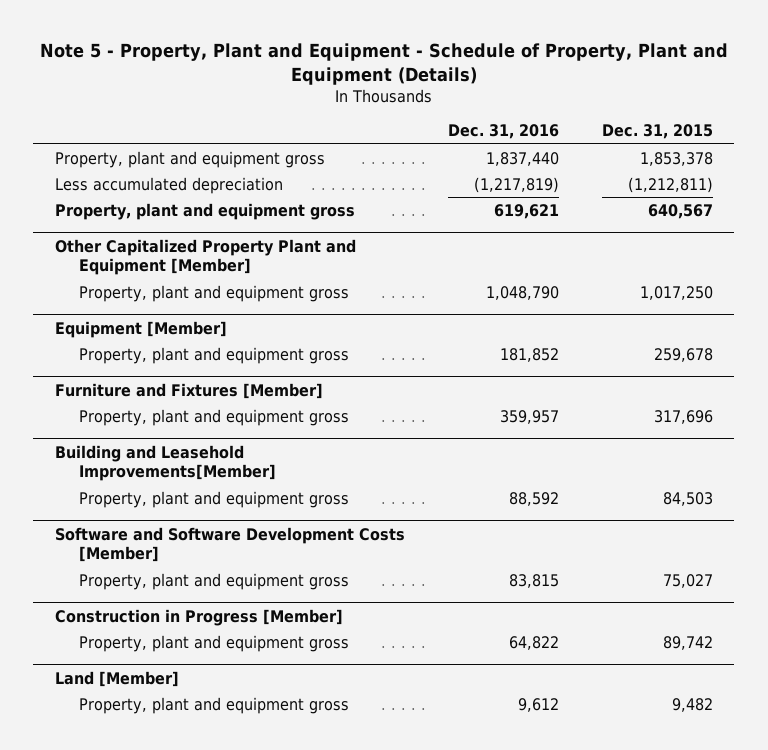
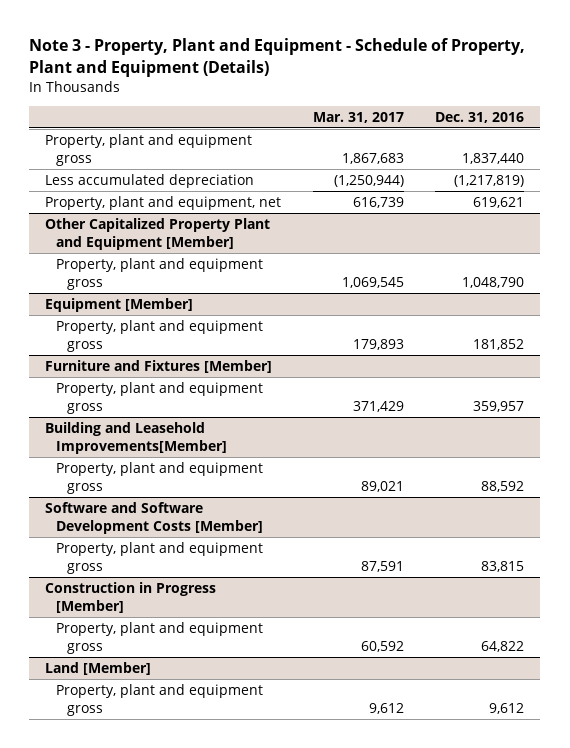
[39,43,728,86] Note 5 - Property, Plant and Equipment - Schedule of Property, Plant and Equipment (Details) -> [29,38,526,77] Note 3 - Property, Plant and Equipment - Schedule of Property, Plant and Equipment (Details)
[601,124,713,140] Dec. 31, 2015 -> none
none -> [312,111,404,123] Mar. 31, 2017
[54,202,355,220] Property, plant and equipment gross -> [45,196,282,211] Property, plant and equipment, net

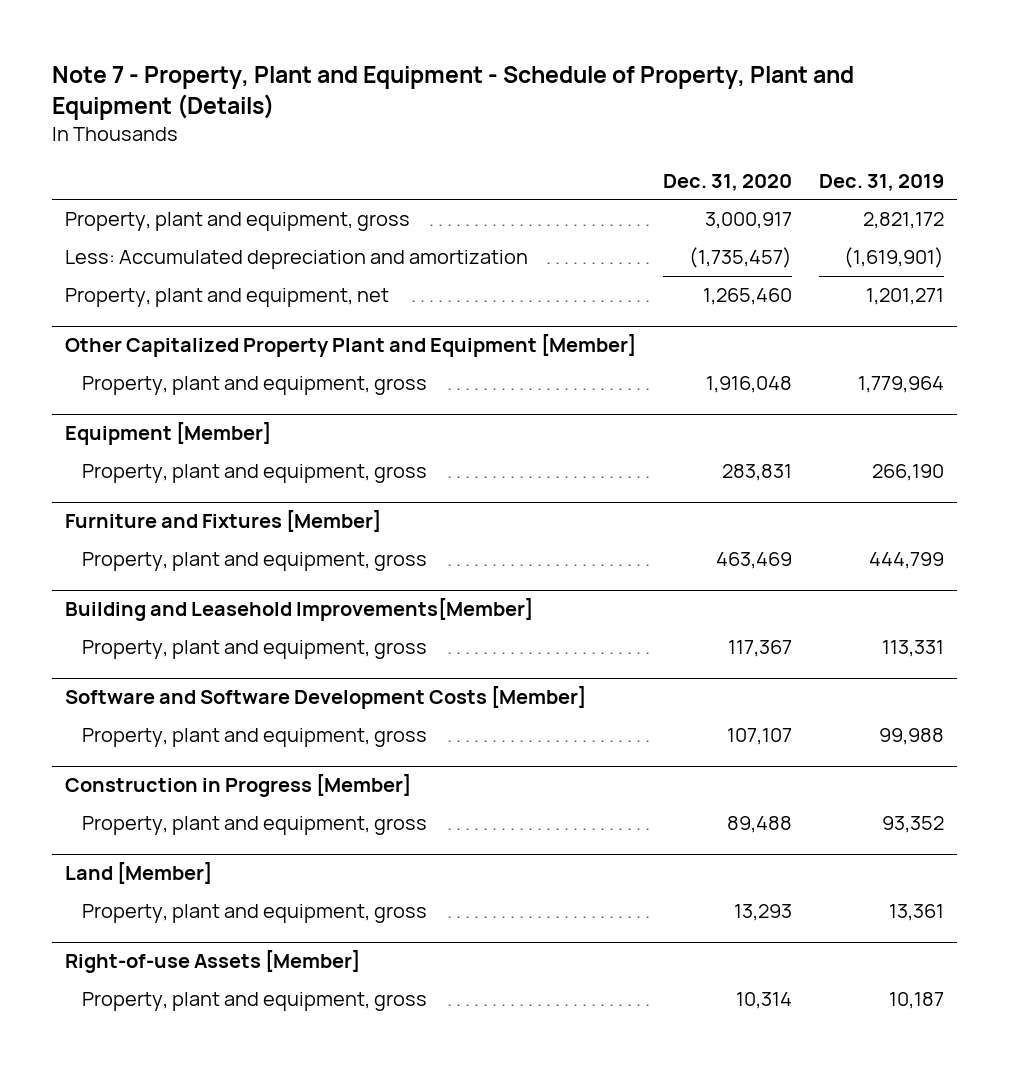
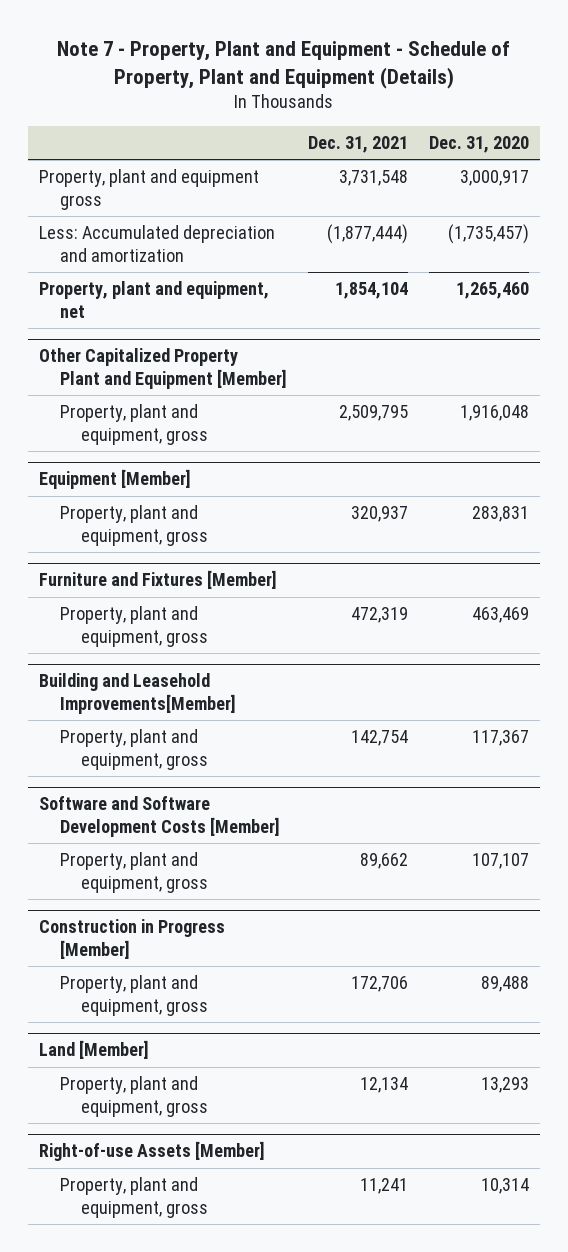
[818,173,944,191] Dec. 31, 2019 -> none
none -> [308,135,409,153] Dec. 31, 2021
[65,212,411,232] Property, plant and equipment, gross -> [38,168,259,210] Property, plant and equipment gross

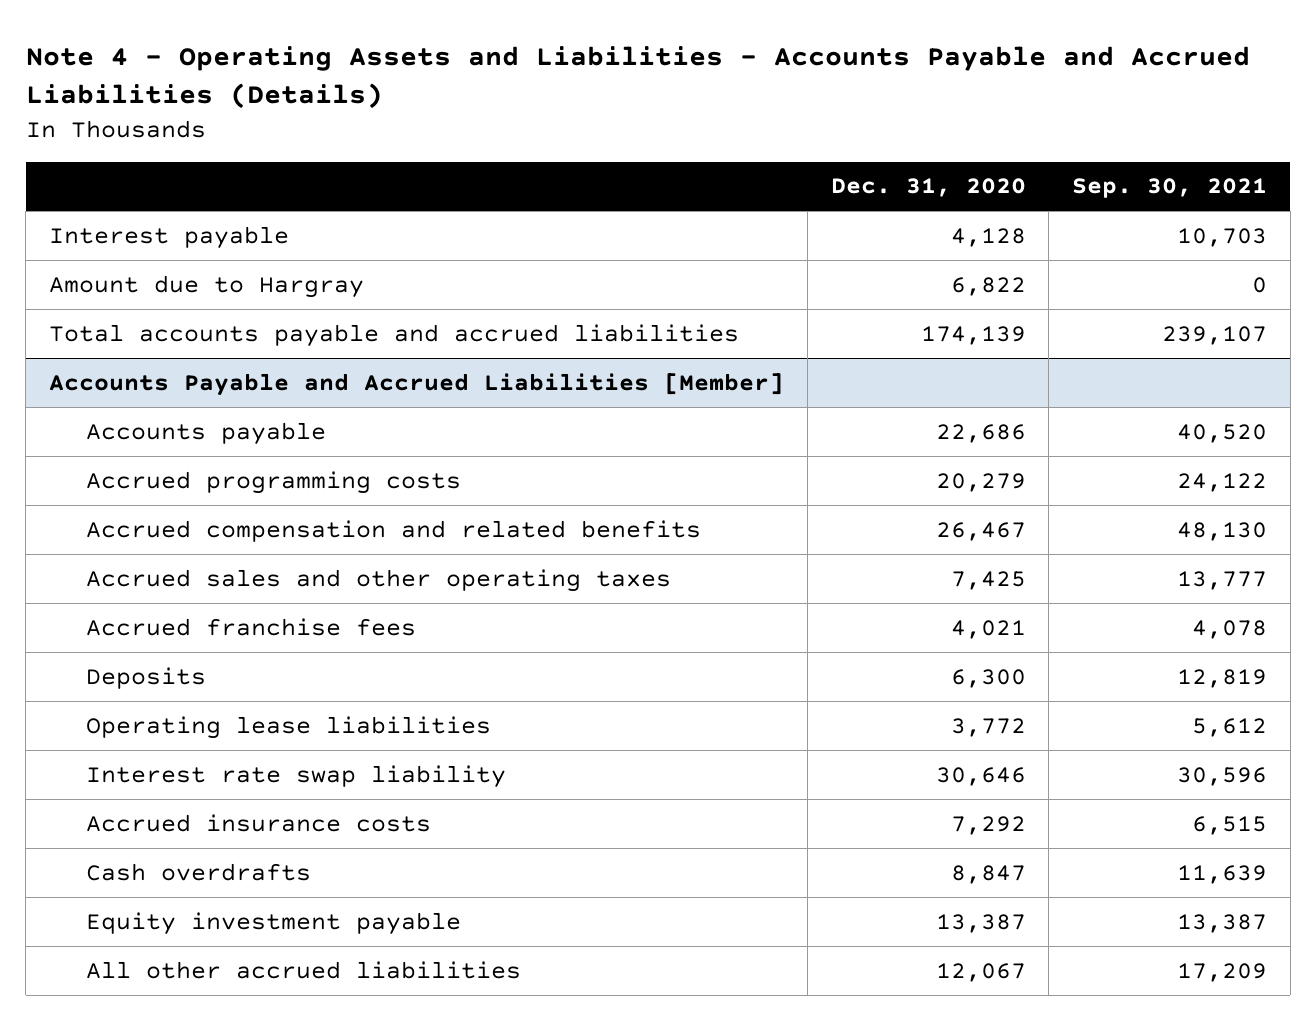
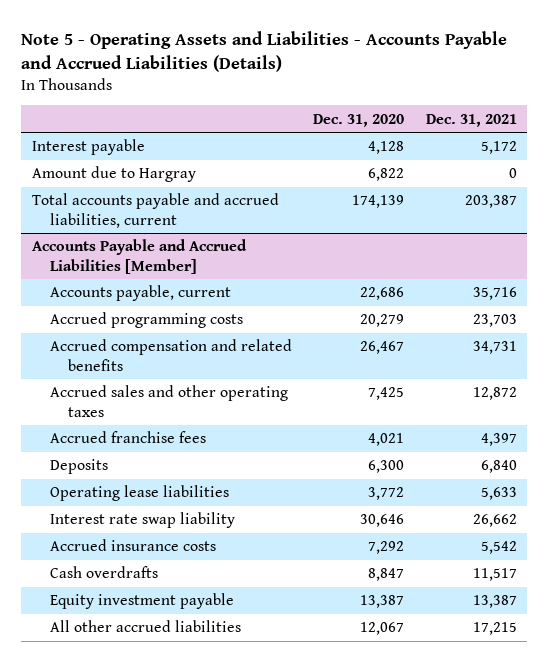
[25,45,1250,110] Note 4 - Operating Assets and Liabilities - Accounts Payable and Accrued Liabilities (Details) -> [20,30,507,72] Note 5 - Operating Assets and Liabilities - Accounts Payable and Accrued Liabilities (Details)
[1071,178,1267,199] Sep. 30, 2021 -> none
none -> [425,113,517,127] Dec. 31, 2021
[49,323,740,347] Total accounts payable and accrued liabilities -> [31,193,279,228] Total accounts payable and accrued liabilities, current
[86,421,327,445] Accounts payable -> [49,285,231,302] Accounts payable, current

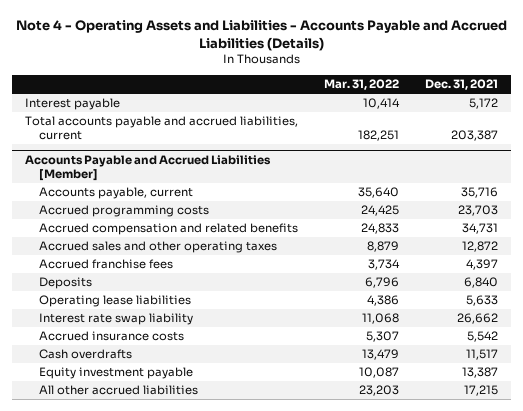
[20,30,507,72] Note 5 - Operating Assets and Liabilities - Accounts Payable and Accrued Liabilities (Details) -> [15,20,507,51] Note 4 - Operating Assets and Liabilities - Accounts Payable and Accrued Liabilities (Details)
[313,113,405,127] Dec. 31, 2020 -> none
none -> [324,79,400,91] Mar. 31, 2022
[31,166,196,183] Amount due to Hargray -> none

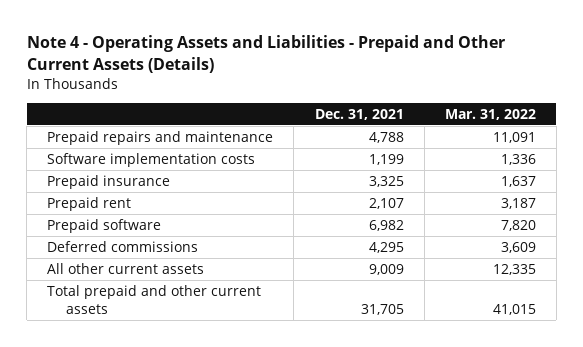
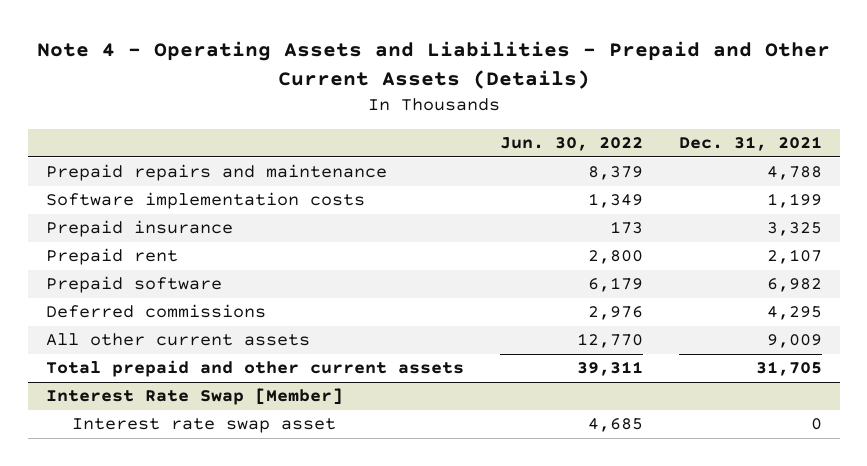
[444,108,536,120] Mar. 31, 2022 -> none
none -> [499,137,643,152] Jun. 30, 2022
none -> [45,388,343,406] Interest Rate Swap [Member]
none -> [72,418,337,434] Interest rate swap asset

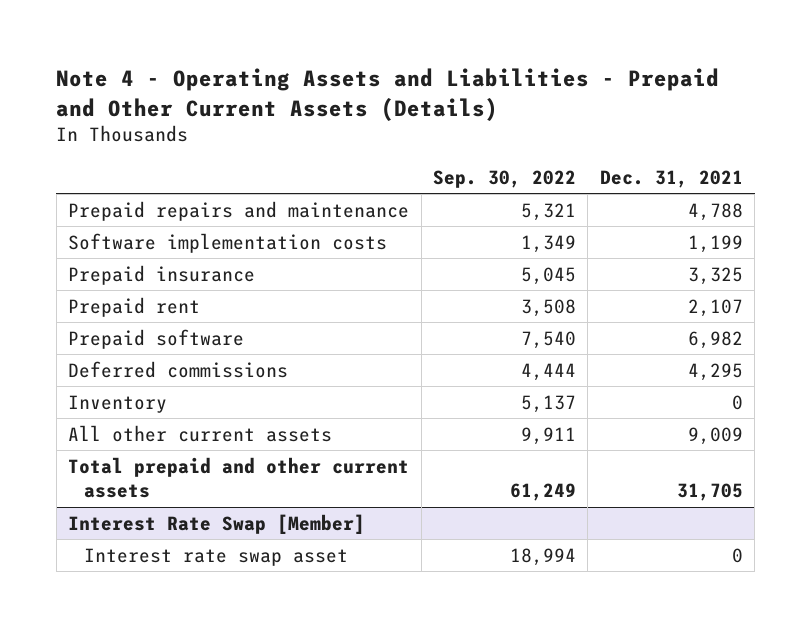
[499,137,643,152] Jun. 30, 2022 -> none
none -> [432,169,576,188] Sep. 30, 2022
none -> [68,394,168,413] Inventory

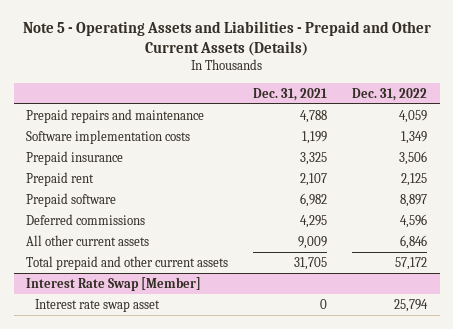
[56,67,720,121] Note 4 - Operating Assets and Liabilities - Prepaid and Other Current Assets (Details) -> [22,21,431,57] Note 5 - Operating Assets and Liabilities - Prepaid and Other Current Assets (Details)
[432,169,576,188] Sep. 30, 2022 -> none
none -> [352,87,428,101] Dec. 31, 2022
[68,394,168,413] Inventory -> none

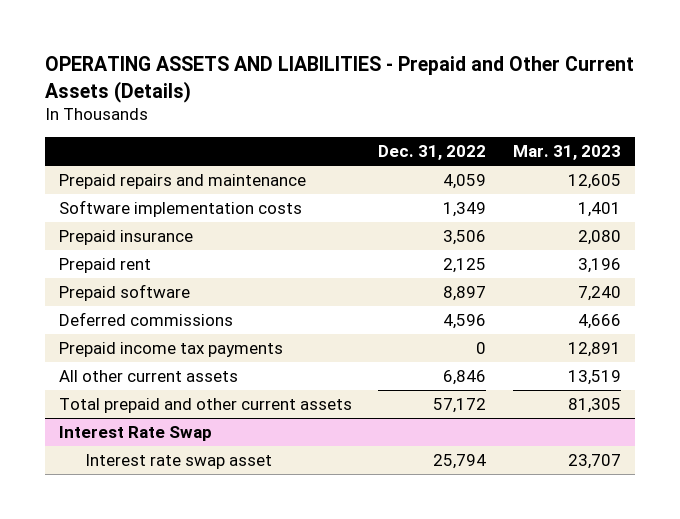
[22,21,431,57] Note 5 - Operating Assets and Liabilities - Prepaid and Other Current Assets (Details) -> [45,56,635,103] OPERATING ASSETS AND LIABILITIES - Prepaid and Other Current Assets (Details)
[253,87,328,101] Dec. 31, 2021 -> none
none -> [513,145,622,161] Mar. 31, 2023
none -> [58,342,283,358] Prepaid income tax payments
[26,276,202,291] Interest Rate Swap [Member] -> [58,426,212,442] Interest Rate Swap

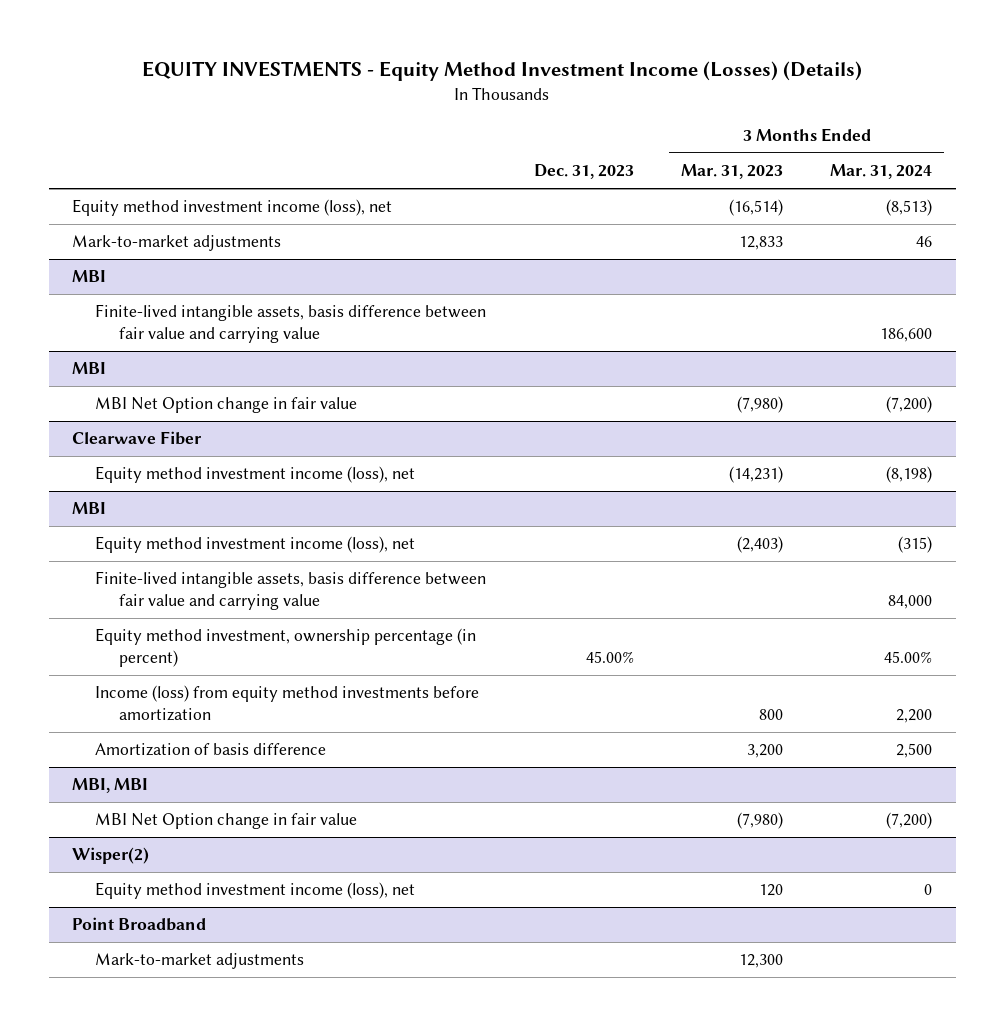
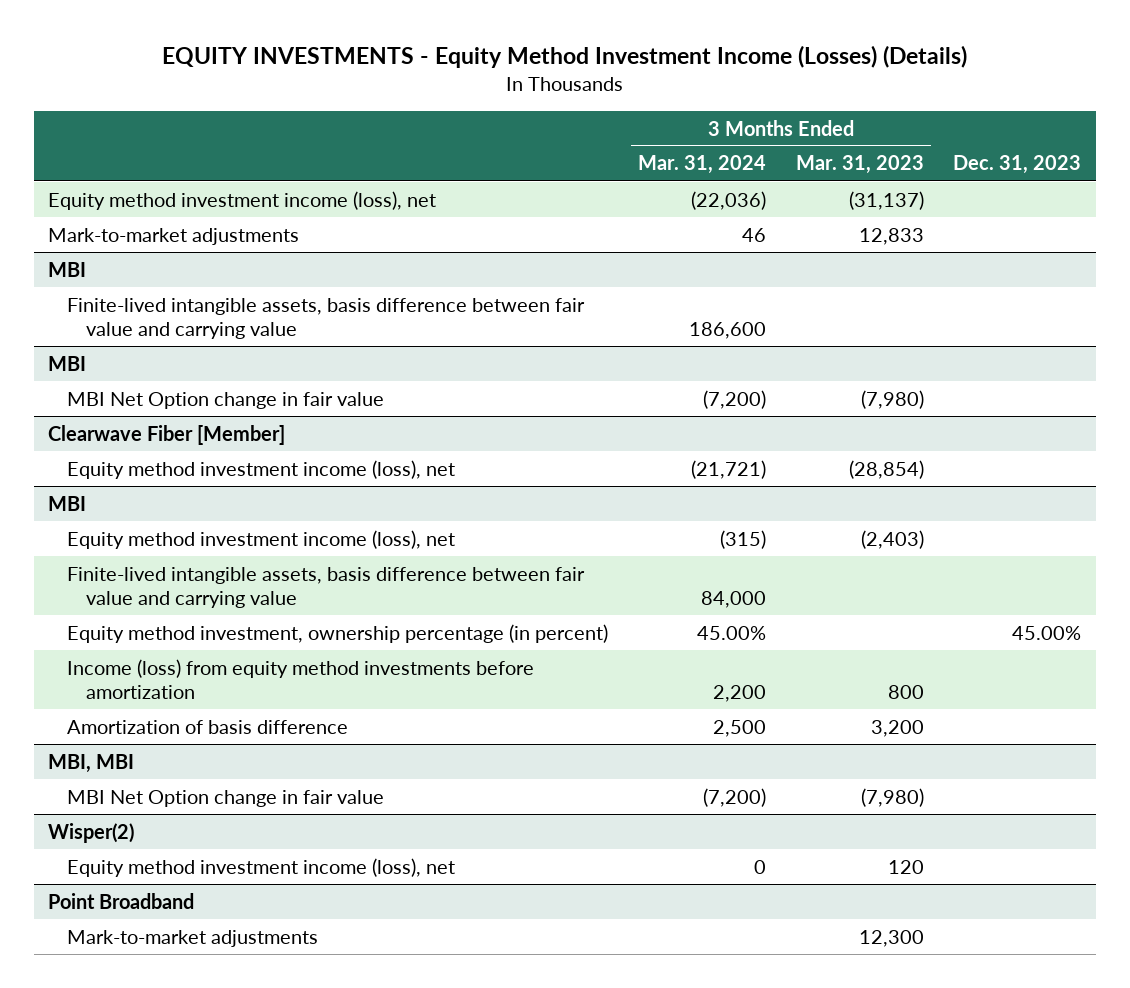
[729,199,784,217] (16,514) -> [848,190,924,210] (31,137)
[886,199,933,217] (8,513) -> [691,190,767,210] (22,036)
[72,431,203,446] Clearwave Fiber -> [48,424,286,445] Clearwave Fiber [Member]
[729,466,784,484] (14,231) -> [848,459,924,479] (28,854)
[886,466,933,484] (8,198) -> [691,459,767,479] (21,721)

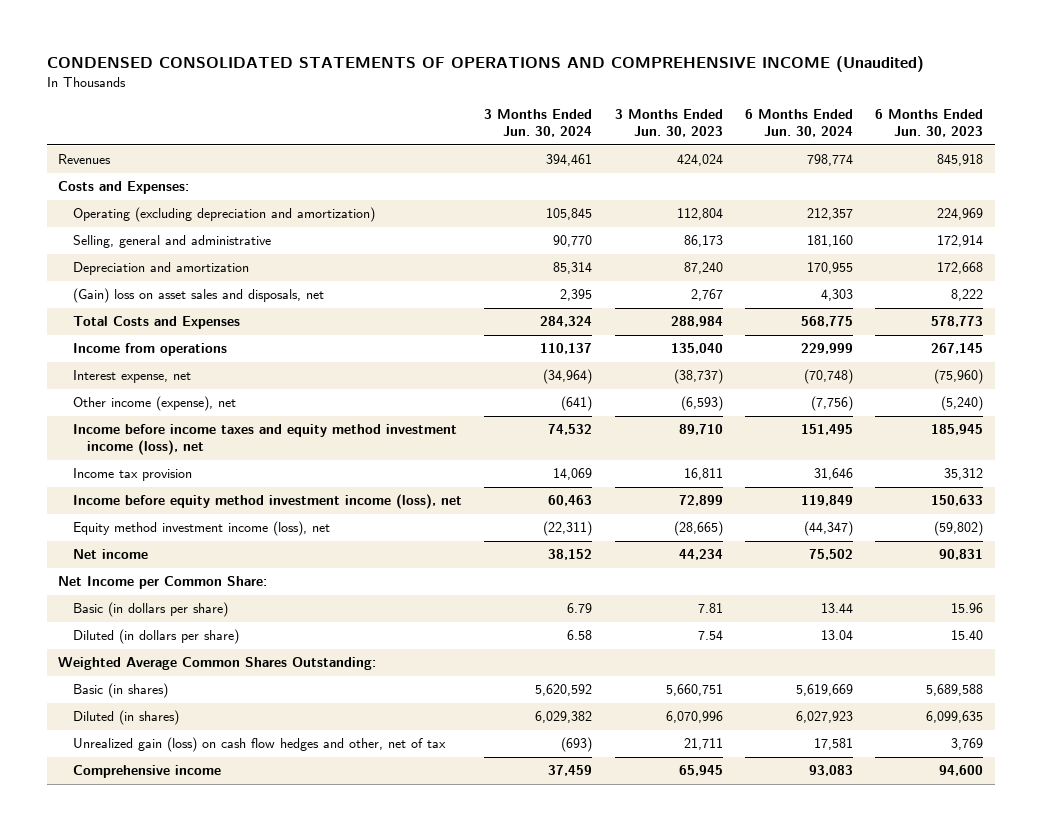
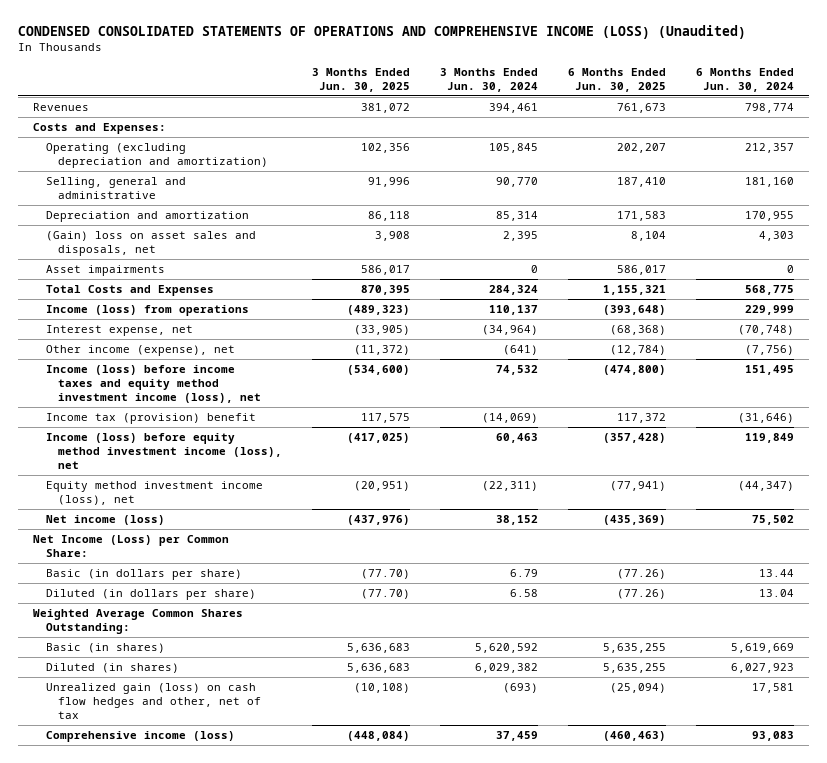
[46,56,924,73] CONDENSED CONSOLIDATED STATEMENTS OF OPERATIONS AND COMPREHENSIVE INCOME (Unaudited) -> [18,24,747,39] CONDENSED CONSOLIDATED STATEMENTS OF OPERATIONS AND COMPREHENSIVE INCOME (LOSS) (Unaudited)
[614,109,723,138] 3 Months Ended Jun. 30, 2023 -> none
[875,109,984,138] 6 Months Ended Jun. 30, 2023 -> none
none -> [312,68,411,92] 3 Months Ended Jun. 30, 2025
none -> [568,68,667,92] 6 Months Ended Jun. 30, 2025
none -> [45,265,165,277] Asset impairments
[72,343,227,357] Income from operations -> [45,305,249,317] Income (loss) from operations
[72,424,457,456] Income before income taxes and equity method investment income (loss), net -> [45,365,262,403] Income (loss) before income taxes and equity method investment income (loss), net
[72,468,192,482] Income tax provision -> [45,413,256,425] Income tax (provision) benefit
[553,468,593,481] 14,069 -> [482,413,539,424] (14,069)
[814,468,854,481] 31,646 -> [738,413,795,424] (31,646)
[72,494,462,510] Income before equity method investment income (loss), net -> [45,433,283,469] Income (loss) before equity method investment income (loss), net
[72,549,148,560] Net income -> [45,515,165,526] Net income (loss)
[57,576,267,590] Net Income per Common Share: -> [33,535,230,557] Net Income (Loss) per Common Share:
[72,765,221,779] Comprehensive income -> [45,731,235,743] Comprehensive income (loss)

